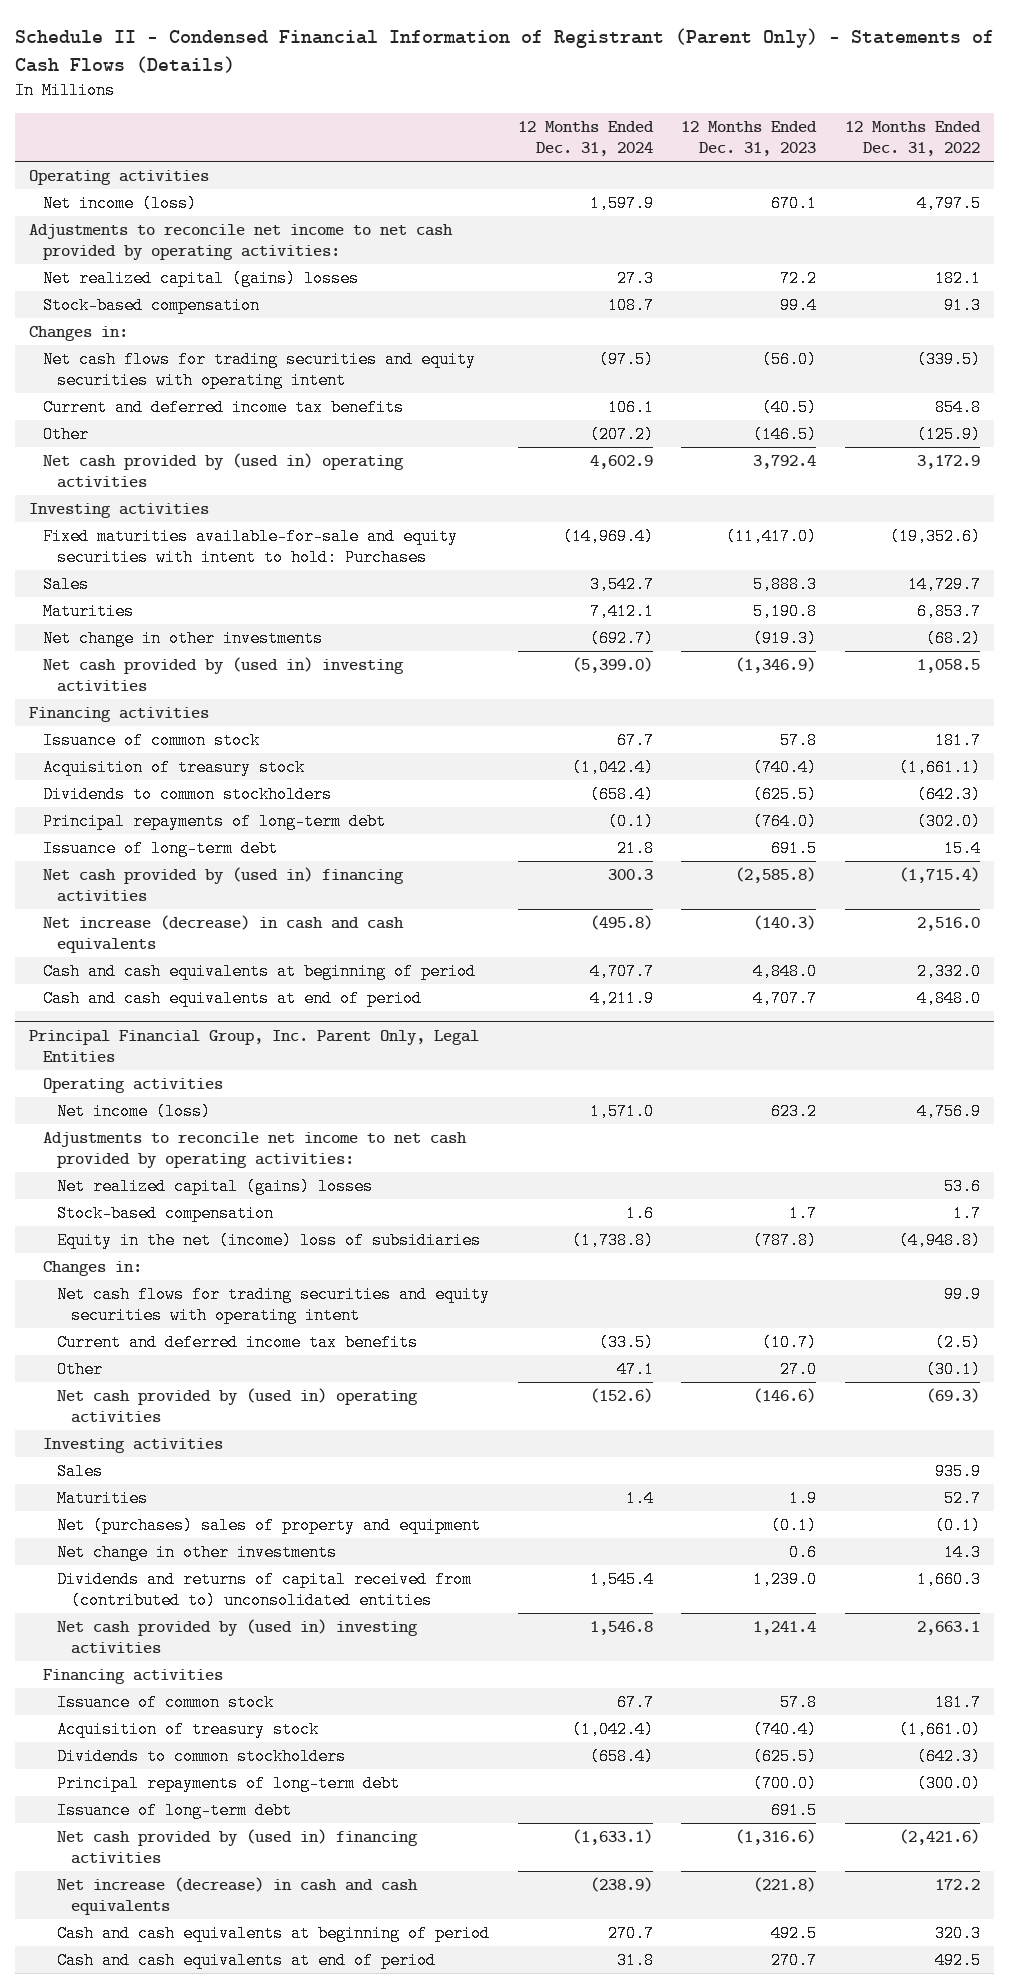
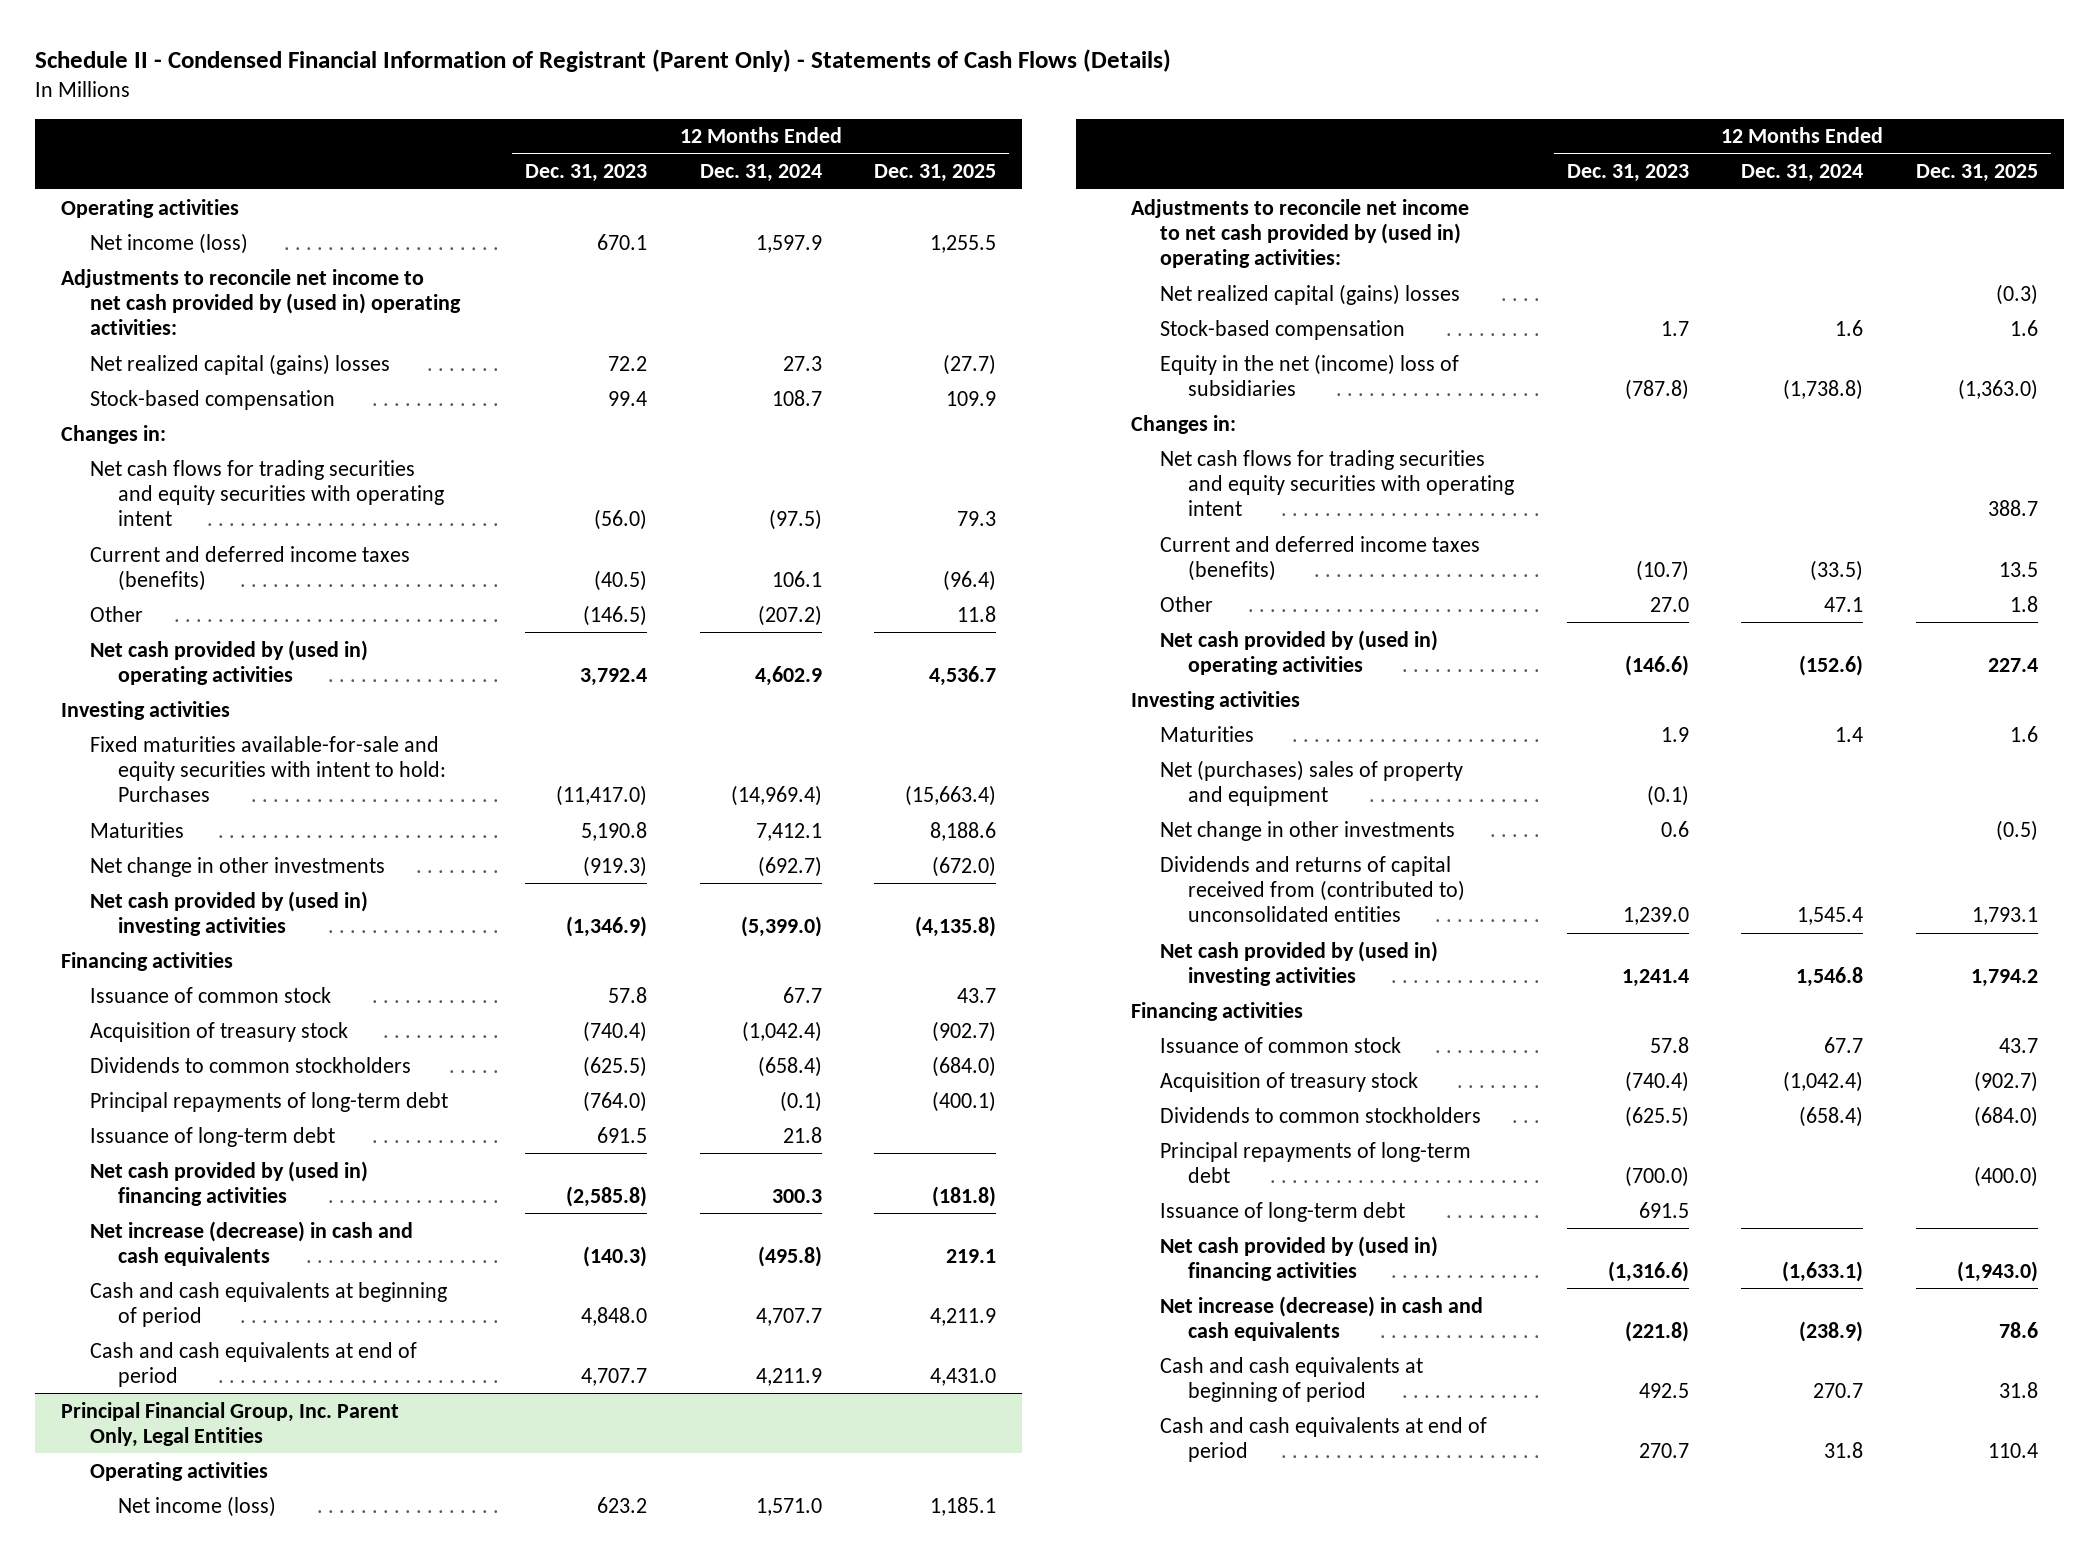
[844,120,981,157] 12 Months Ended Dec. 31, 2022 -> none
none -> [874,164,997,183] Dec. 31, 2025
[29,223,454,261] Adjustments to reconcile net income to net cash provided by operating activities: -> [61,268,461,336] Adjustments to reconcile net income to net cash provided by (used in) operating activities:
[43,398,405,416] Current and deferred income tax benefits -> [89,545,410,591] Current and deferred income taxes (benefits)
[43,575,90,593] Sales -> none
[43,1131,468,1169] Adjustments to reconcile net income to net cash provided by operating activities: -> [1131,198,1470,269] Adjustments to reconcile net income to net cash provided by (used in) operating activities:
[57,1333,419,1351] Current and deferred income tax benefits -> [1159,535,1480,581] Current and deferred income taxes (benefits)
[57,1462,104,1480] Sales -> none

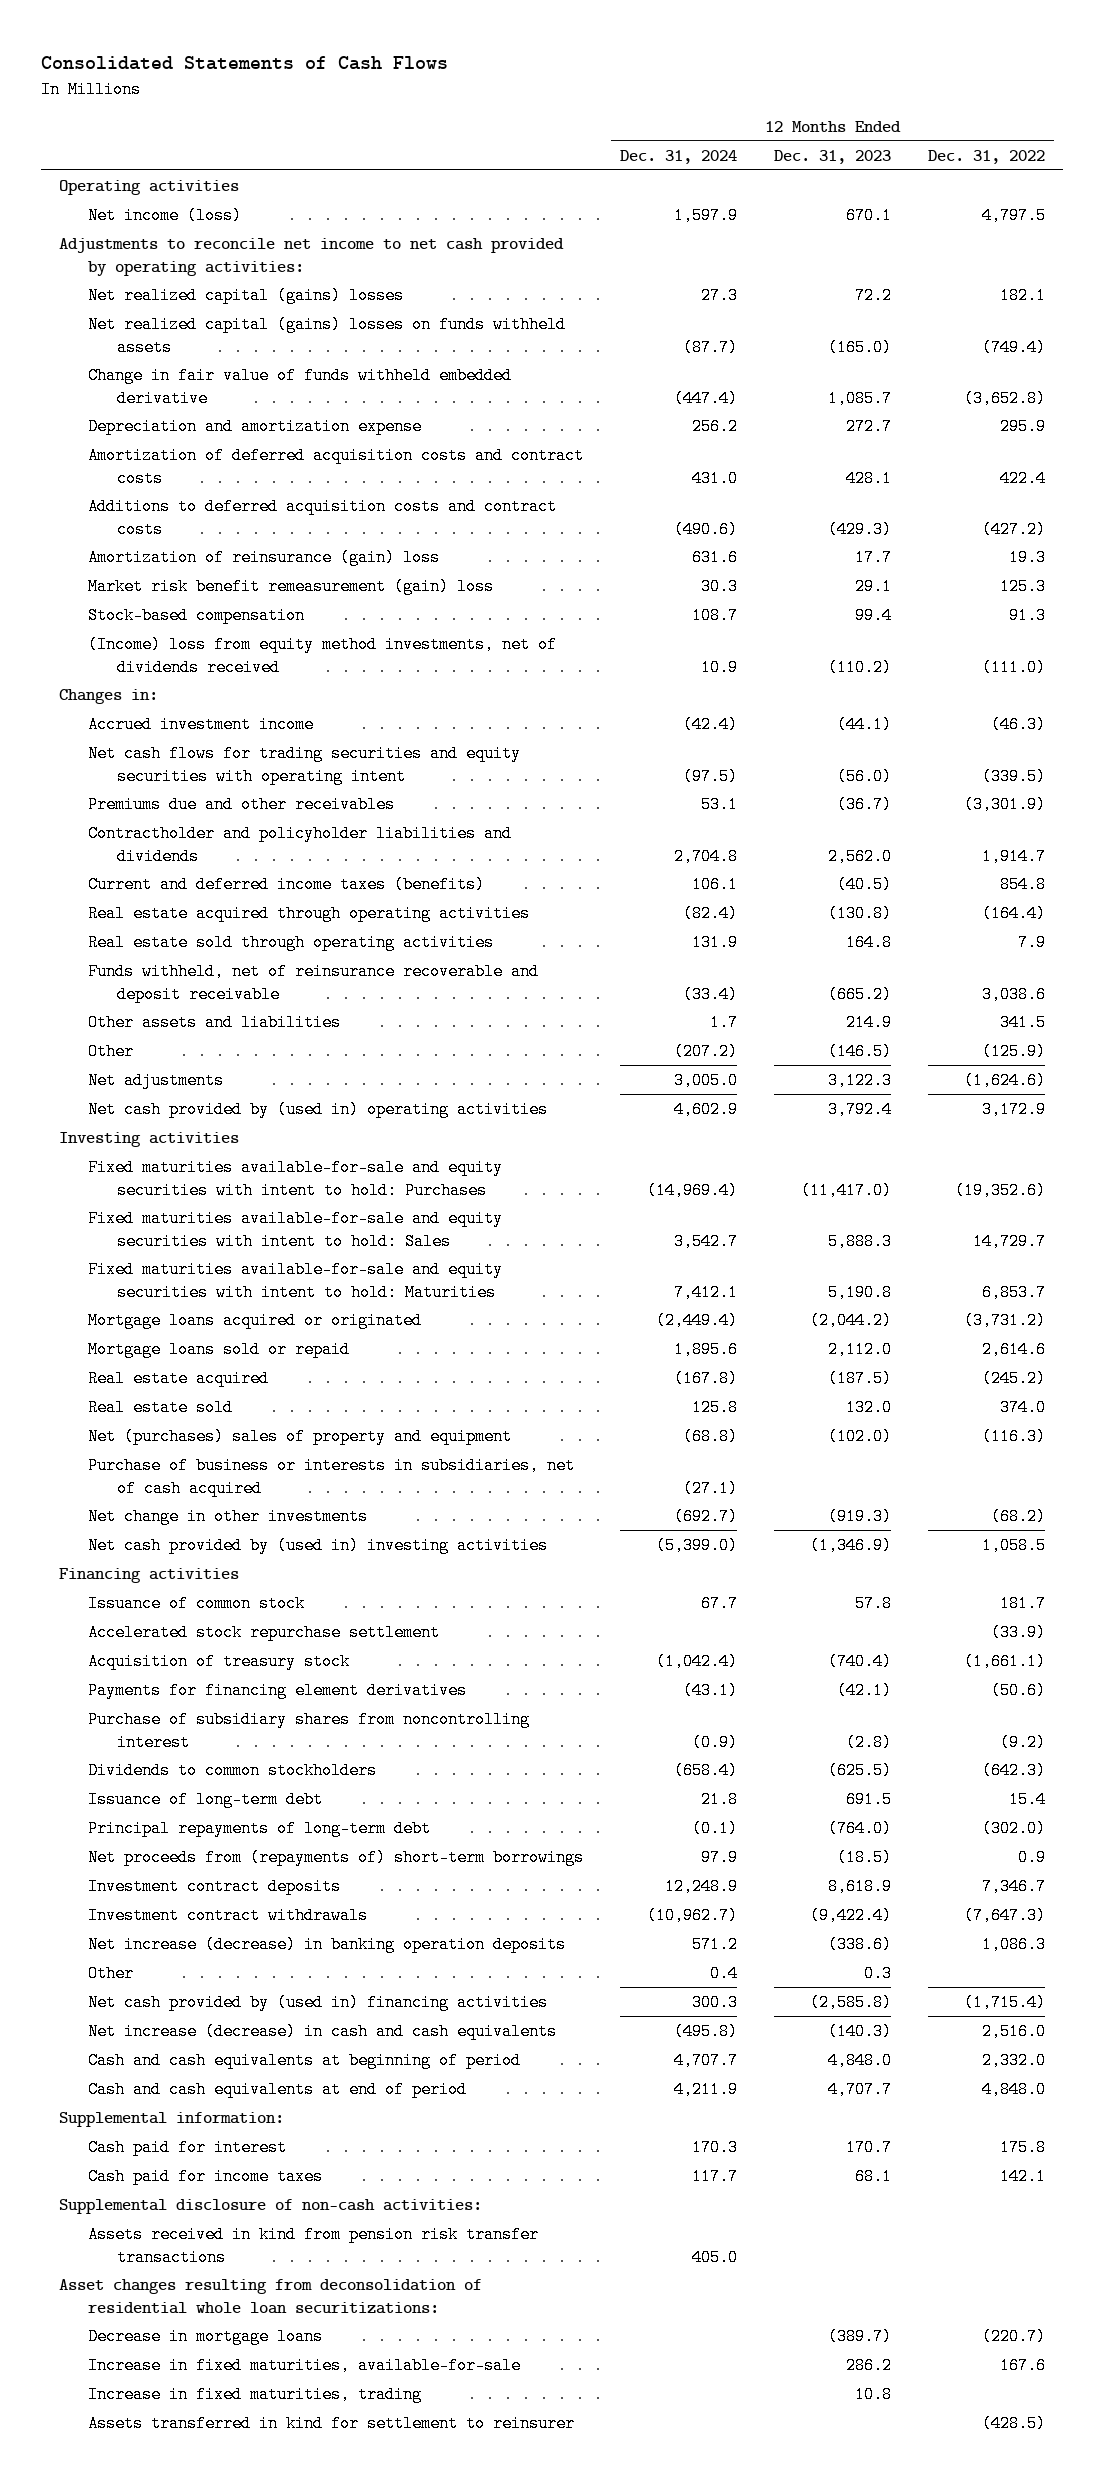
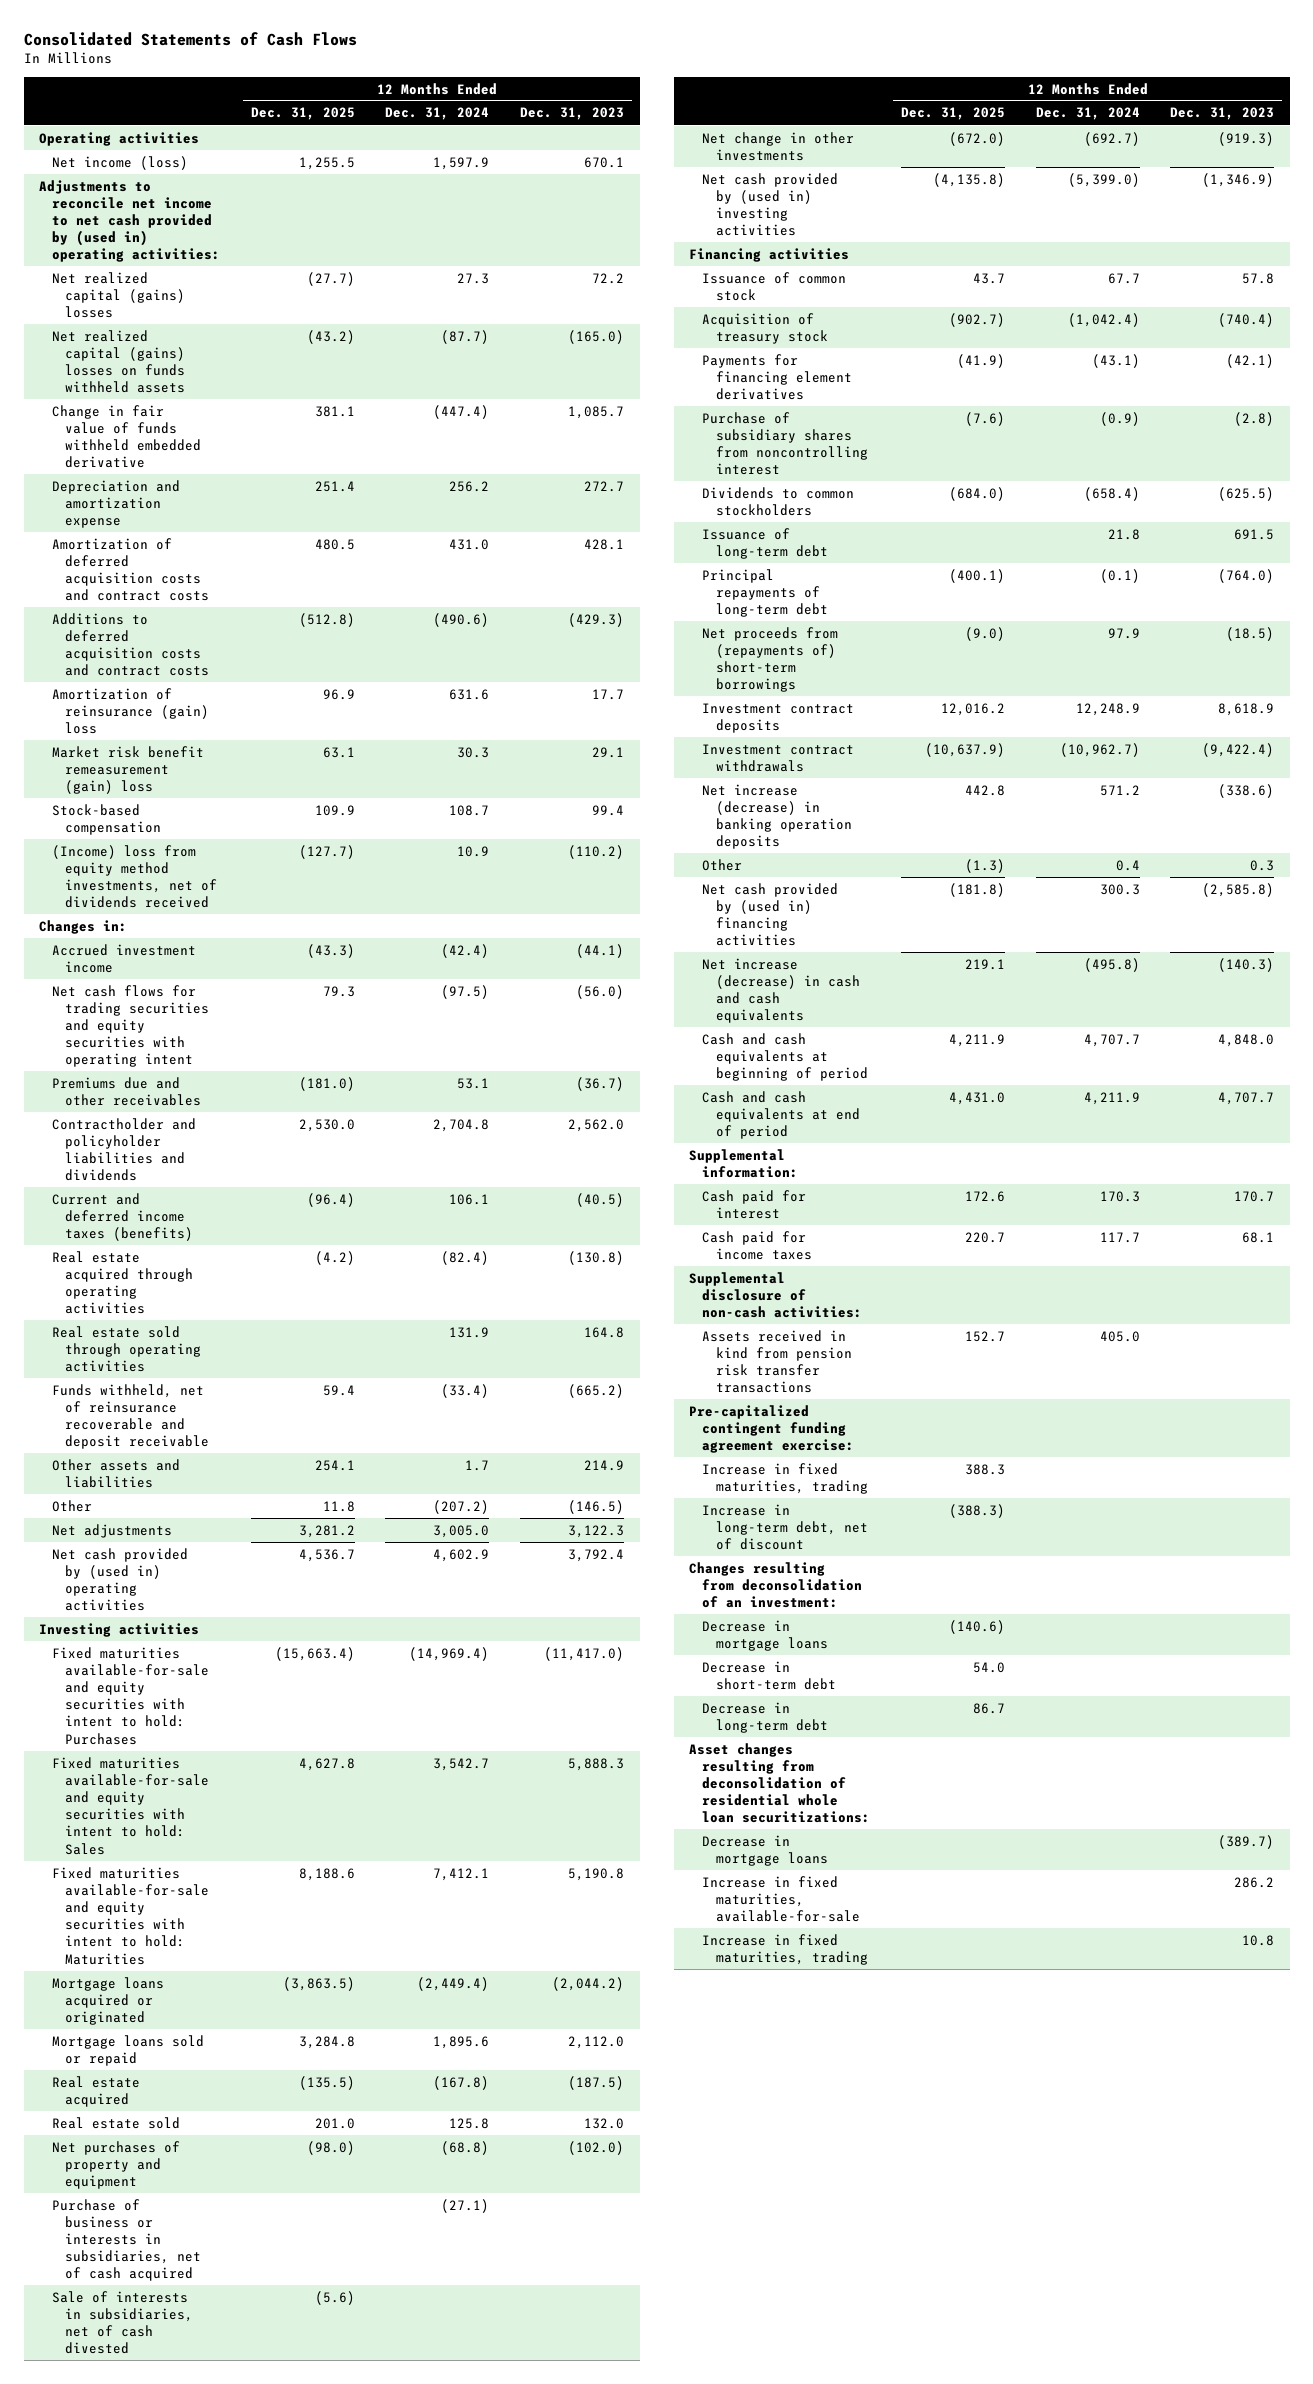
[927,149,1045,164] Dec. 31, 2022 -> none
none -> [250,107,355,121] Dec. 31, 2025
[59,238,565,276] Adjustments to reconcile net income to net cash provided by operating activities: -> [38,179,221,263] Adjustments to reconcile net income to net cash provided by (used in) operating activities:
[88,1428,513,1446] Net (purchases) sales of property and equipment -> [52,2140,181,2190] Net purchases of property and equipment
none -> [52,2290,194,2355] Sale of interests in subsidiaries, net of cash divested
[88,1624,441,1642] Accelerated stock repurchase settlement -> none
none -> [689,1404,855,1454] Pre-capitalized contingent funding agreement exercise:
none -> [702,1462,868,1494] Increase in fixed maturities, trading
none -> [702,1503,868,1551] Increase in long-term debt, net of discount
none -> [689,1561,863,1609] Changes resulting from deconsolidation of an investment:
none -> [702,1619,828,1651] Decrease in mortgage loans
none -> [702,1660,836,1690] Decrease in short-term debt
none -> [702,1701,828,1733] Decrease in long-term debt
[88,2415,576,2433] Assets transferred in kind for settlement to reinsurer -> none

